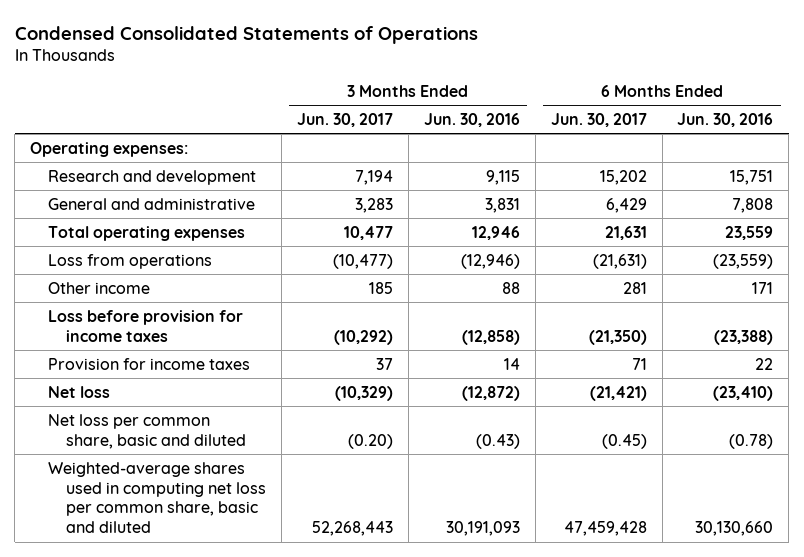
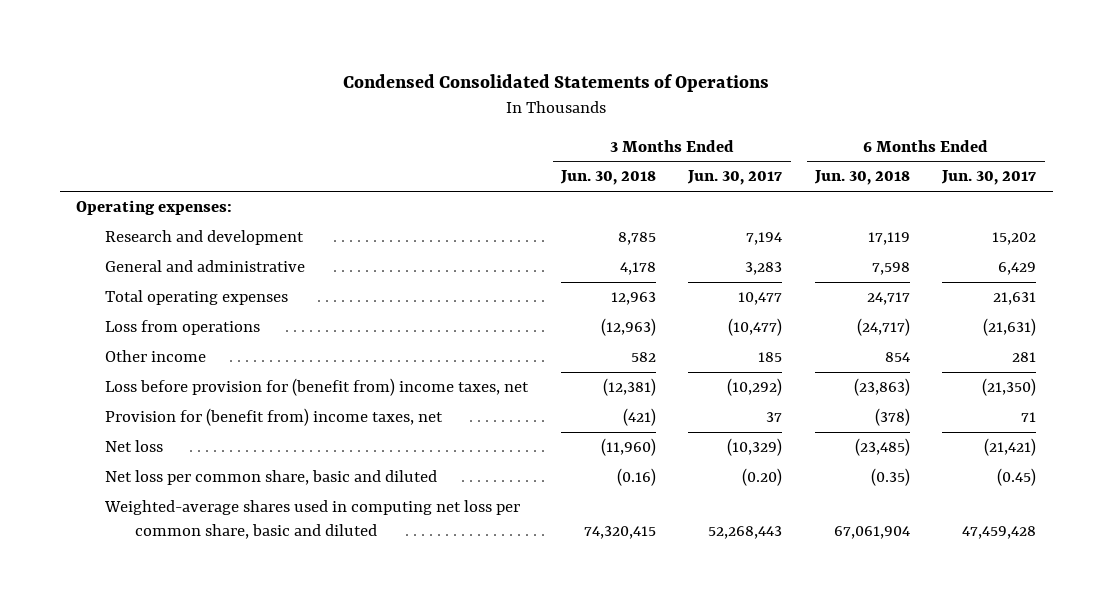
[423,112,520,127] Jun. 30, 2016 -> none
[677,112,774,127] Jun. 30, 2016 -> none
none -> [559,170,656,186] Jun. 30, 2018
none -> [813,170,910,186] Jun. 30, 2018
[48,309,244,342] Loss before provision for income taxes -> [105,378,530,397] Loss before provision for (benefit from) income taxes, net
[48,357,251,370] Provision for income taxes -> [105,408,444,427] Provision for (benefit from) income taxes, net

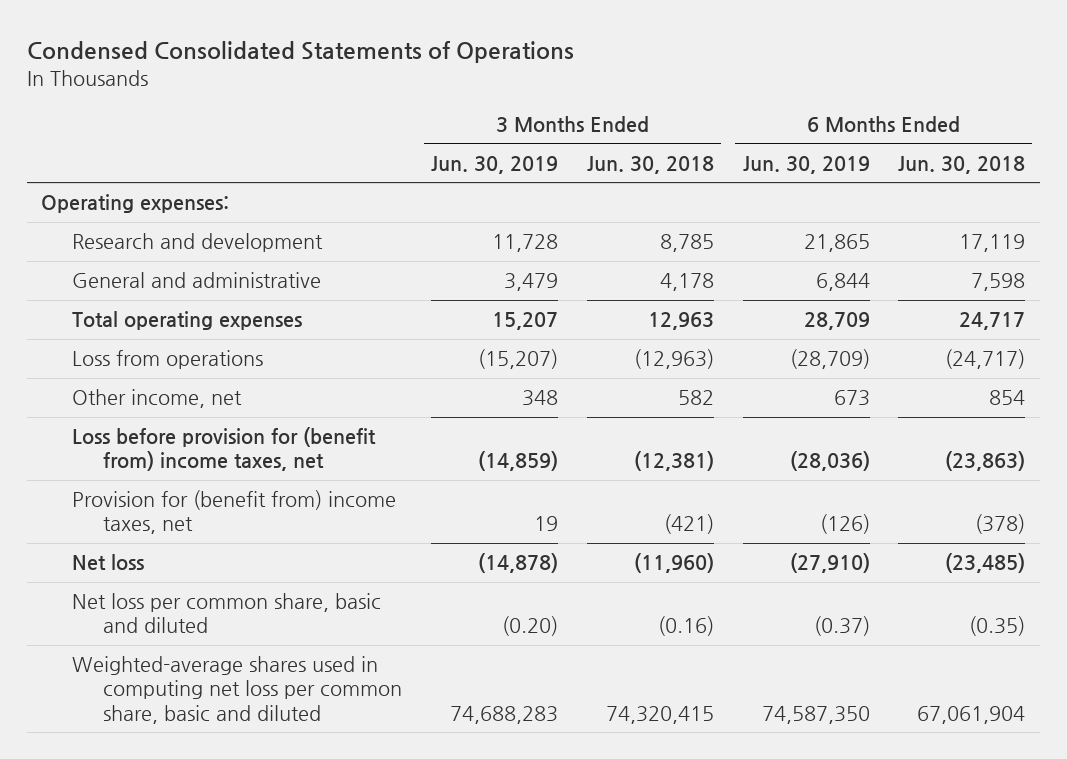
[687,170,783,186] Jun. 30, 2017 -> none
[941,170,1037,186] Jun. 30, 2017 -> none
none -> [431,156,559,175] Jun. 30, 2019
none -> [742,156,870,175] Jun. 30, 2019
[105,350,207,363] Other income -> [72,389,243,409] Other income, net

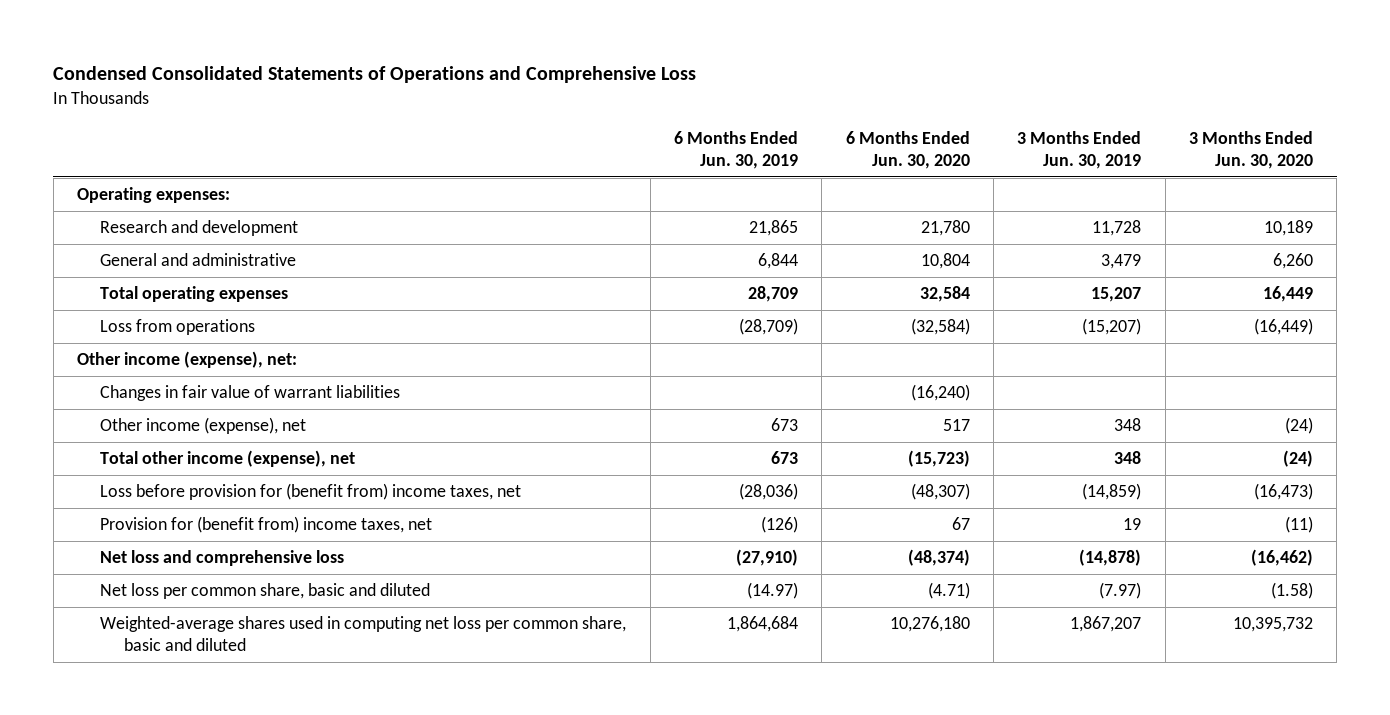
[27,41,575,64] Condensed Consolidated Statements of Operations -> [53,66,697,84] Condensed Consolidated Statements of Operations and Comprehensive Loss
[586,156,714,175] Jun. 30, 2018 -> none
[898,156,1026,175] Jun. 30, 2018 -> none
none -> [845,130,970,170] 6 Months Ended Jun. 30, 2020
none -> [1189,130,1314,170] 3 Months Ended Jun. 30, 2020
none -> [76,350,297,368] Other income (expense), net:
none -> [100,384,401,401] Changes in fair value of warrant liabilities
[72,389,243,409] Other income, net -> [100,416,307,434] Other income (expense), net
none -> [100,449,356,467] Total other income (expense), net
[72,554,145,571] Net loss -> [100,549,345,566] Net loss and comprehensive loss
[502,616,559,637] (0.20) -> [1099,581,1142,599] (7.97)
[813,616,870,637] (0.37) -> [747,581,799,599] (14.97)
[450,705,559,724] 74,688,283 -> [1070,615,1142,632] 1,867,207
[761,705,870,724] 74,587,350 -> [727,615,799,632] 1,864,684

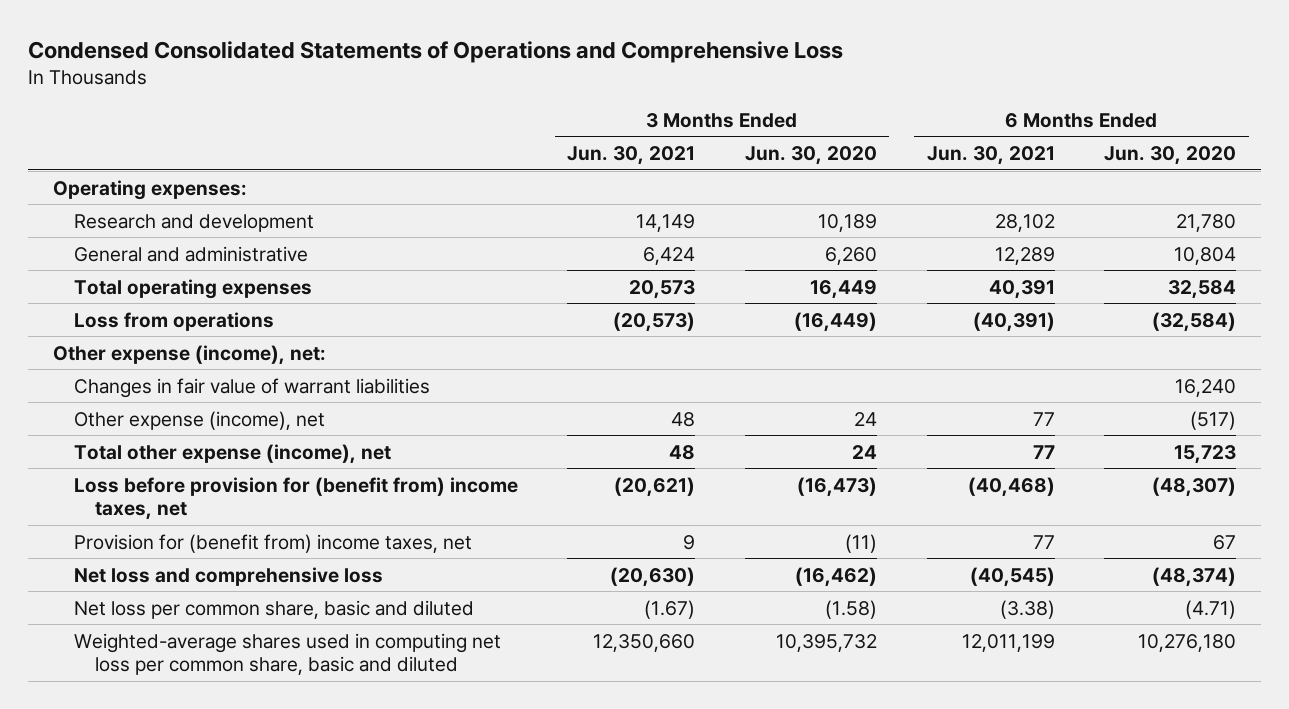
[674,130,799,170] 6 Months Ended Jun. 30, 2019 -> none
[1017,130,1142,170] 3 Months Ended Jun. 30, 2019 -> none
none -> [567,146,696,166] Jun. 30, 2021
none -> [926,146,1055,166] Jun. 30, 2021
[76,350,297,368] Other income (expense), net: -> [52,344,326,365] Other expense (income), net:
[910,383,970,401] (16,240) -> [1175,378,1237,397] 16,240
[100,416,307,434] Other income (expense), net -> [73,410,325,430] Other expense (income), net
[942,418,970,431] 517 -> [1190,410,1237,430] (517)
[1285,416,1314,434] (24) -> [853,411,877,426] 24
[100,449,356,467] Total other income (expense), net -> [73,443,391,464] Total other expense (income), net
[907,449,970,467] (15,723) -> [1174,444,1237,464] 15,723
[1283,449,1314,467] (24) -> [851,444,877,459] 24

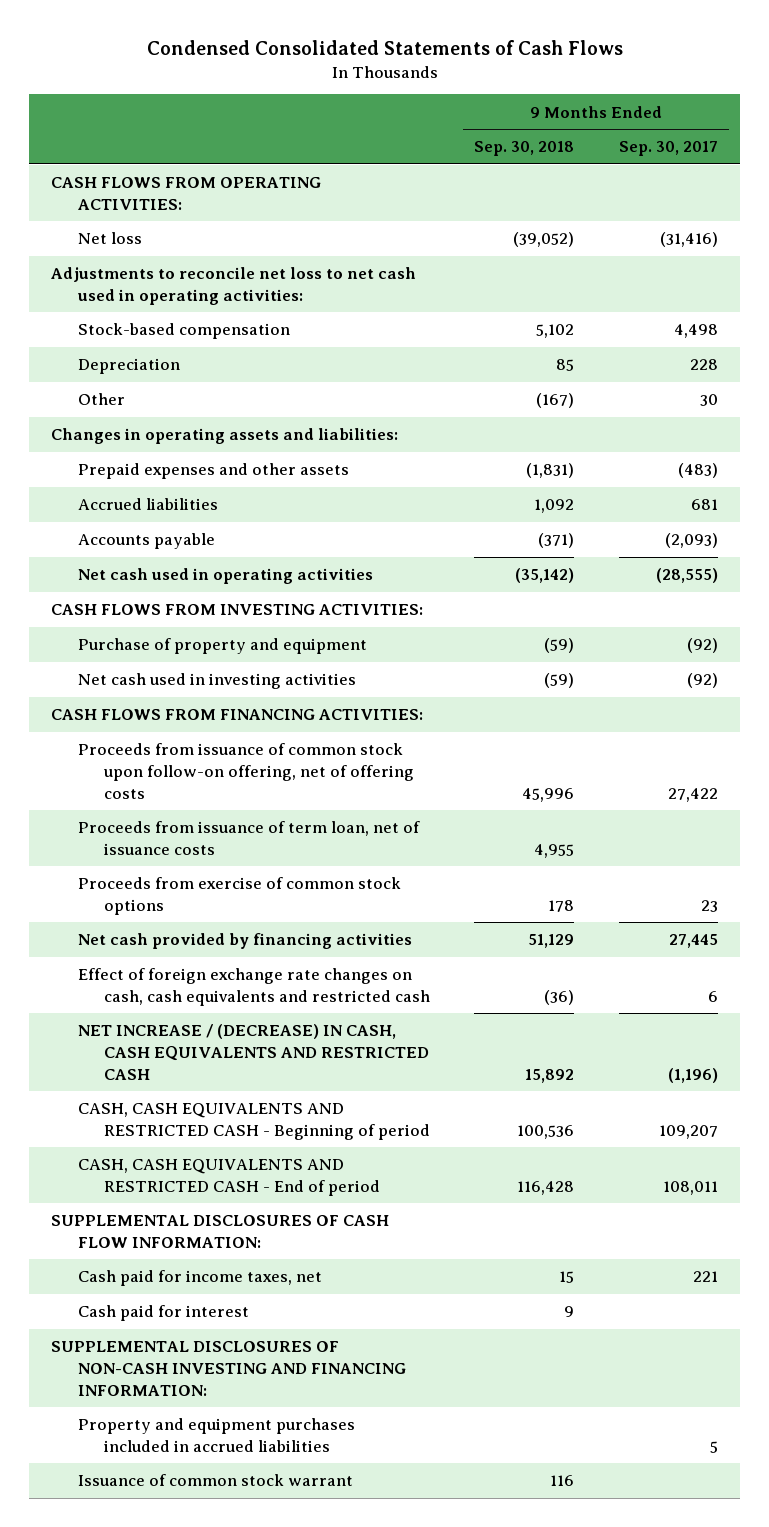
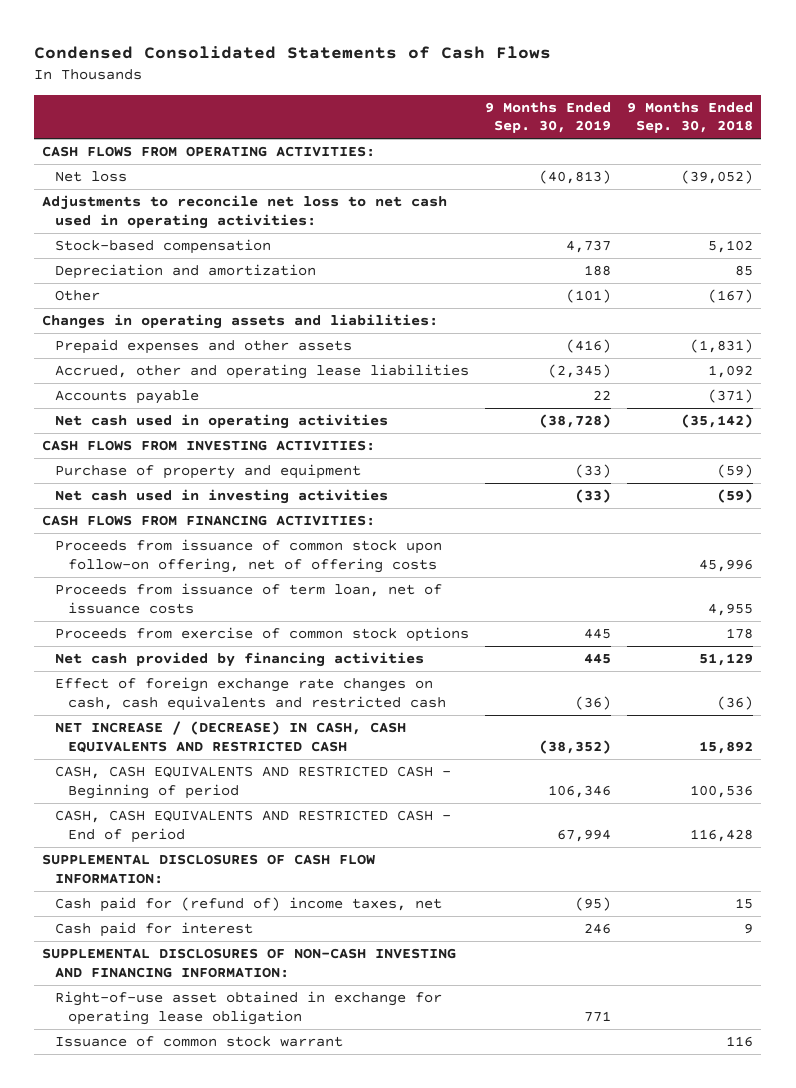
[618,141,718,157] Sep. 30, 2017 -> none
none -> [485,101,612,134] 9 Months Ended Sep. 30, 2019
[77,358,180,375] Depreciation -> [55,264,317,280] Depreciation and amortization
[77,498,218,511] Accrued liabilities -> [55,364,470,380] Accrued, other and operating lease liabilities
[77,1270,322,1287] Cash paid for income taxes, net -> [55,897,443,913] Cash paid for (refund of) income taxes, net
[77,1418,355,1452] Property and equipment purchases included in accrued liabilities -> none
none -> [55,991,443,1025] Right-of-use asset obtained in exchange for operating lease obligation

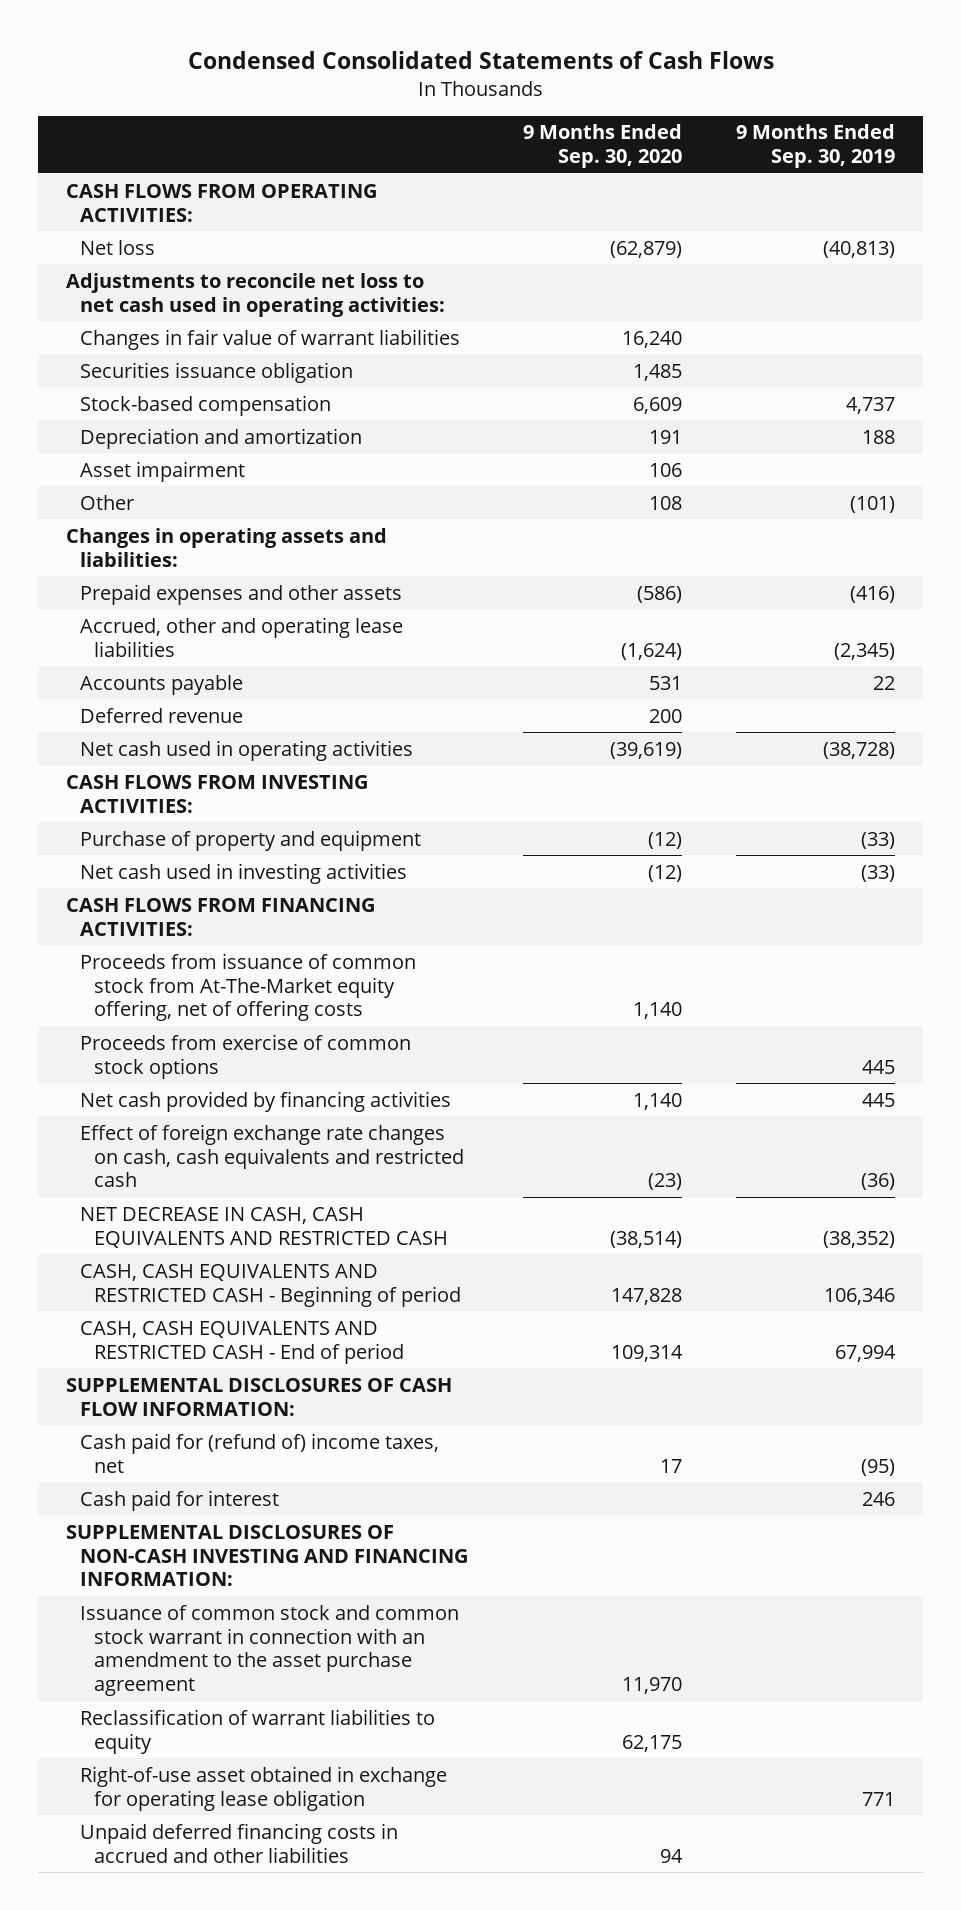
[627,101,754,134] 9 Months Ended Sep. 30, 2018 -> none
none -> [522,124,682,169] 9 Months Ended Sep. 30, 2020
none -> [79,328,460,350] Changes in fair value of warrant liabilities
none -> [79,361,353,383] Securities issuance obligation
none -> [79,460,245,482] Asset impairment
none -> [79,707,243,723] Deferred revenue
[55,583,443,614] Proceeds from issuance of term loan, net of issuance costs -> none
[55,539,443,573] Proceeds from issuance of common stock upon follow-on offering, net of offering costs -> [79,952,416,1022] Proceeds from issuance of common stock from At-The-Market equity offering, net of offering costs
[55,721,407,753] NET INCREASE / (DECREASE) IN CASH, CASH EQUIVALENTS AND RESTRICTED CASH -> [79,1206,448,1248] NET DECREASE IN CASH, CASH EQUIVALENTS AND RESTRICTED CASH
none -> [79,1604,459,1697] Issuance of common stock and common stock warrant in connection with an amendment to the asset purchase agreement
none -> [79,1708,435,1754] Reclassification of warrant liabilities to equity
[55,1036,344,1048] Issuance of common stock warrant -> none
none -> [79,1822,398,1863] Unpaid deferred financing costs in accrued and other liabilities

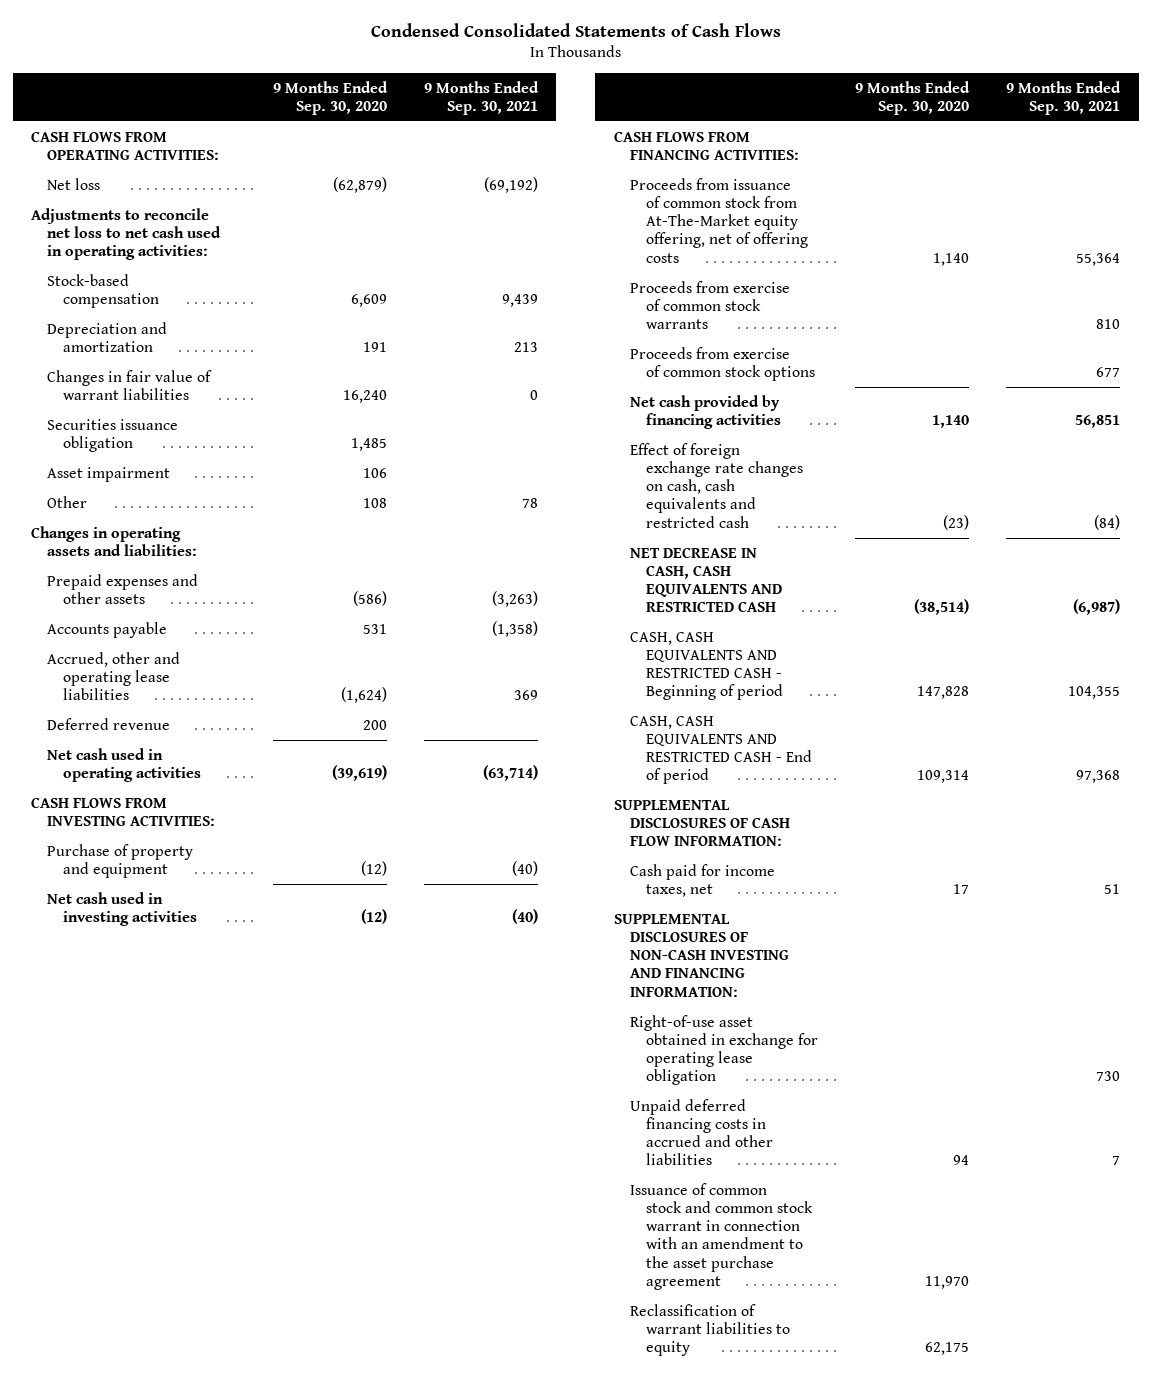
[736,124,896,169] 9 Months Ended Sep. 30, 2019 -> none
none -> [423,80,539,115] 9 Months Ended Sep. 30, 2021
[79,328,460,350] Changes in fair value of warrant liabilities -> [47,369,213,400] Changes in fair value of warrant liabilities
[79,361,353,383] Securities issuance obligation -> [47,418,179,452] Securities issuance obligation
[79,616,403,657] Accrued, other and operating lease liabilities -> [47,651,181,701] Accrued, other and operating lease liabilities
none -> [629,280,790,330] Proceeds from exercise of common stock warrants
[79,1489,279,1511] Cash paid for interest -> none
[79,1432,439,1473] Cash paid for (refund of) income taxes, net -> [629,863,775,897] Cash paid for income taxes, net
[79,1604,459,1697] Issuance of common stock and common stock warrant in connection with an amendment to the asset purchase agreement -> [629,1182,814,1290] Issuance of common stock and common stock warrant in connection with an amendment to the asset purchase agreement
[79,1708,435,1754] Reclassification of warrant liabilities to equity -> [629,1303,791,1357] Reclassification of warrant liabilities to equity

